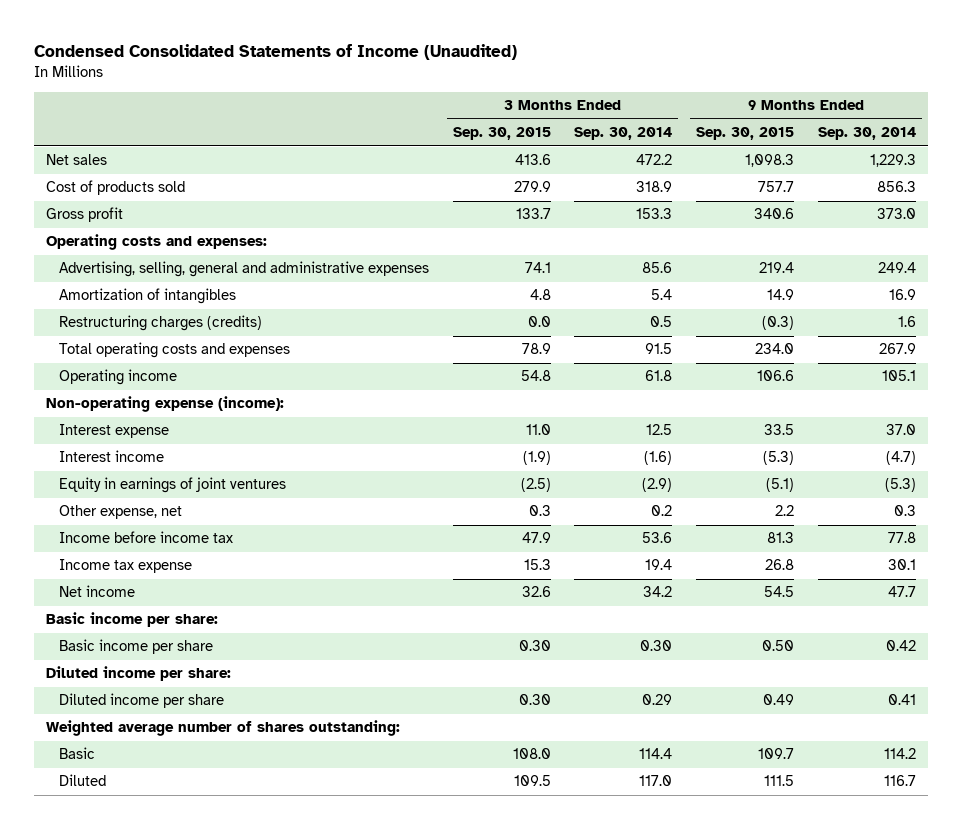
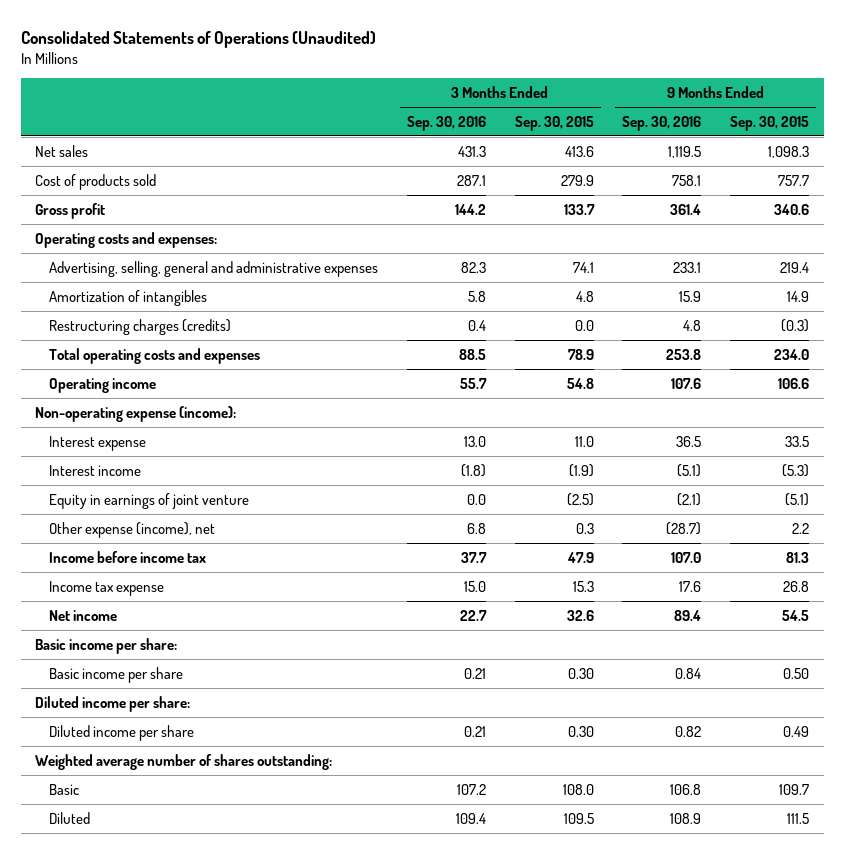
[34,44,518,61] Condensed Consolidated Statements of Income (Unaudited) -> [20,30,376,48] Consolidated Statements of Operations (Unaudited)
[574,127,673,141] Sep. 30, 2014 -> none
[818,127,917,141] Sep. 30, 2014 -> none
none -> [407,115,487,131] Sep. 30, 2016
none -> [622,115,702,131] Sep. 30, 2016
[58,477,286,494] Equity in earnings of joint ventures -> [49,492,250,509] Equity in earnings of joint venture
[58,505,182,520] Other expense, net -> [49,521,216,538] Other expense (income), net

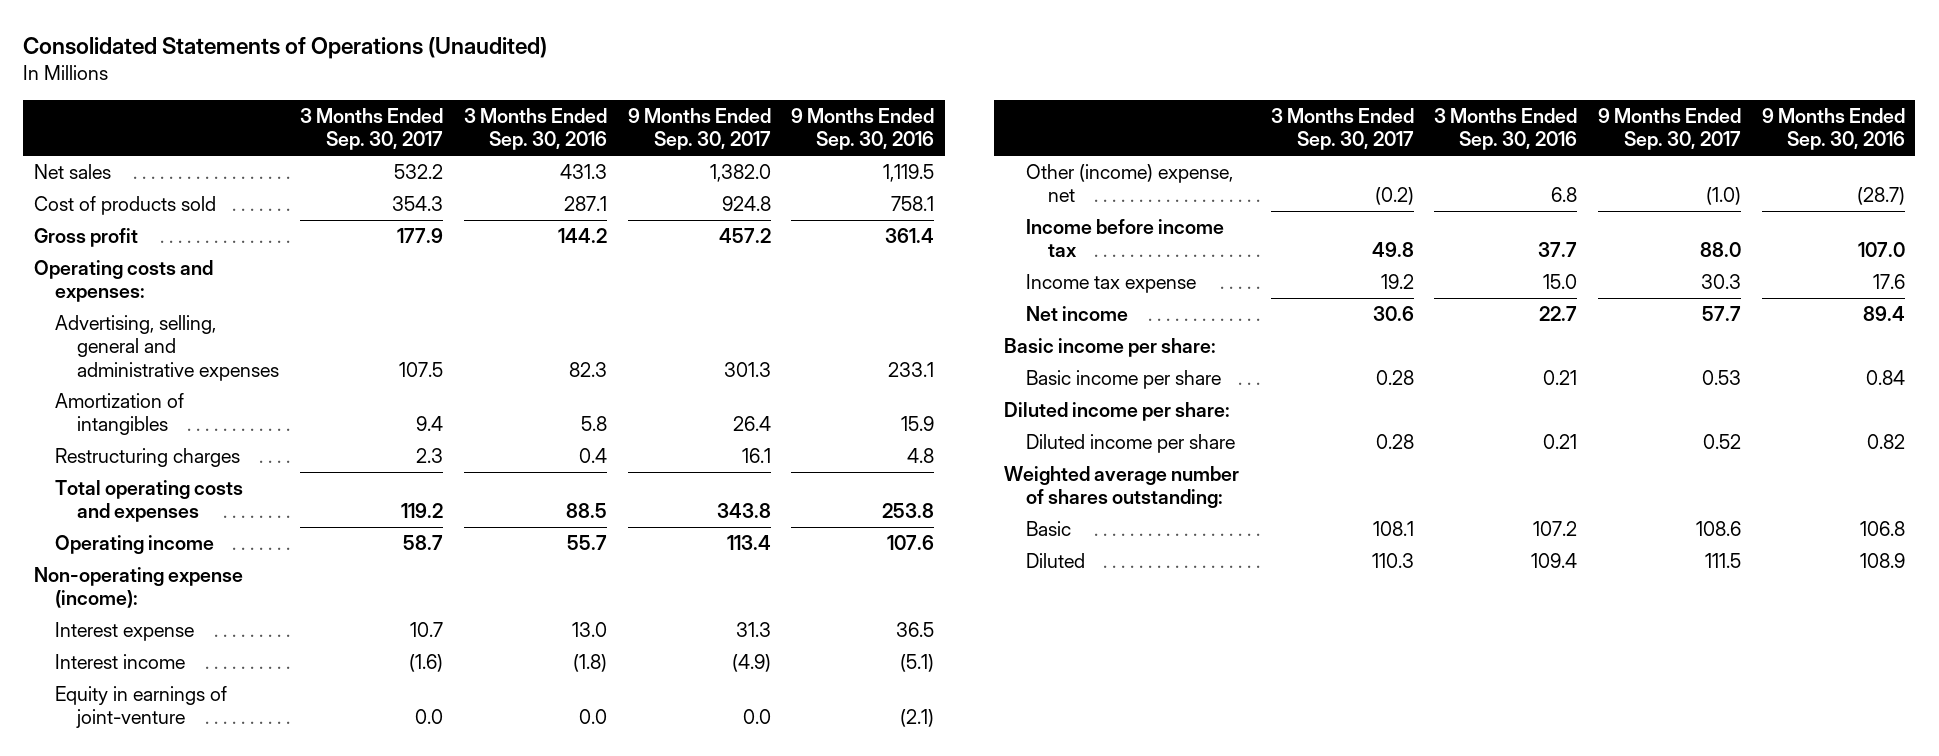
[514,115,594,131] Sep. 30, 2015 -> none
[730,115,810,131] Sep. 30, 2015 -> none
none -> [299,108,443,151] 3 Months Ended Sep. 30, 2017
none -> [627,108,771,151] 9 Months Ended Sep. 30, 2017
[49,318,232,335] Restructuring charges (credits) -> [55,448,241,468] Restructuring charges
[49,492,250,509] Equity in earnings of joint venture -> [55,686,228,729] Equity in earnings of joint-venture
[49,521,216,538] Other expense (income), net -> [1026,164,1234,203] Other (income) expense, net

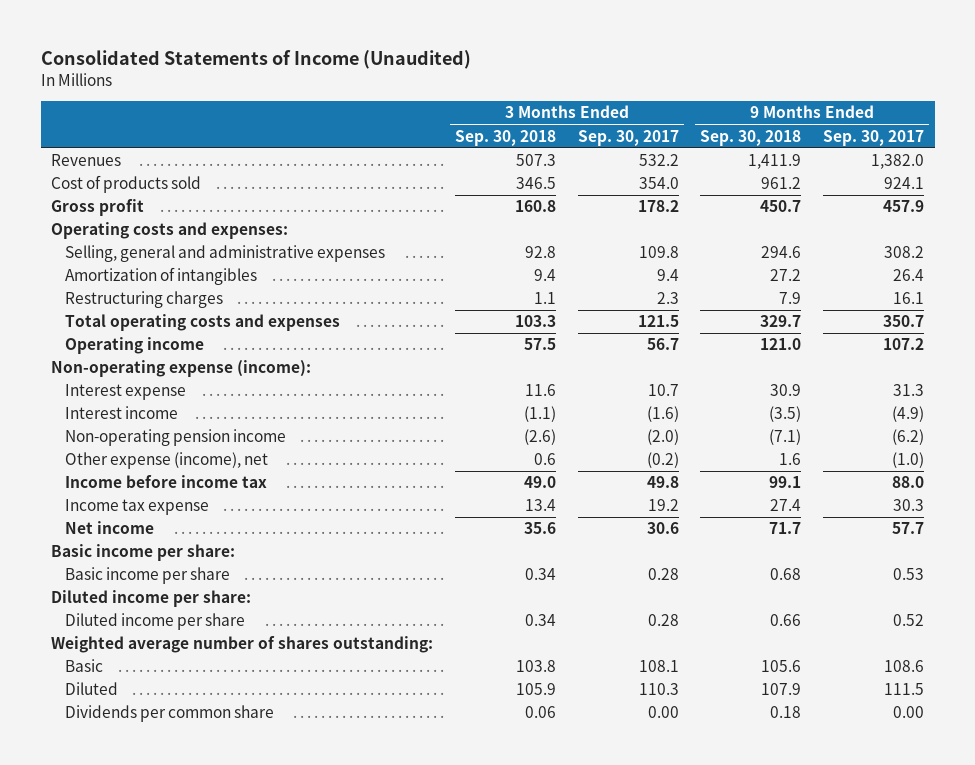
[23,36,548,59] Consolidated Statements of Operations (Unaudited) -> [40,49,471,69] Consolidated Statements of Income (Unaudited)
[463,108,607,151] 3 Months Ended Sep. 30, 2016 -> none
[791,108,935,151] 9 Months Ended Sep. 30, 2016 -> none
none -> [454,129,556,146] Sep. 30, 2018
none -> [700,129,802,146] Sep. 30, 2018
[33,164,111,180] Net sales -> [51,154,122,167] Revenues
[391,196,443,212] 354.3 -> [638,177,679,190] 354.0
[721,196,771,212] 924.8 -> [883,177,924,190] 924.1
[396,228,443,244] 177.9 -> [637,200,679,213] 178.2
[718,228,771,244] 457.2 -> [882,200,924,213] 457.9
[55,315,280,381] Advertising, selling, general and administrative expenses -> [65,245,386,263] Selling, general and administrative expenses
[398,361,443,377] 107.5 -> [638,246,679,259] 109.8
[723,361,771,377] 301.3 -> [883,246,924,259] 308.2
[400,503,443,519] 119.2 -> [637,315,679,328] 121.5
[716,503,771,519] 343.8 -> [882,315,924,328] 350.7
[402,535,443,551] 58.7 -> [646,338,679,351] 56.7
[726,535,771,551] 113.4 -> [882,338,924,351] 107.2
[55,686,228,729] Equity in earnings of joint-venture -> none
none -> [65,429,287,447] Non-operating pension income
[1026,164,1234,203] Other (income) expense, net -> [65,452,269,470] Other expense (income), net
none -> [65,705,275,723] Dividends per common share

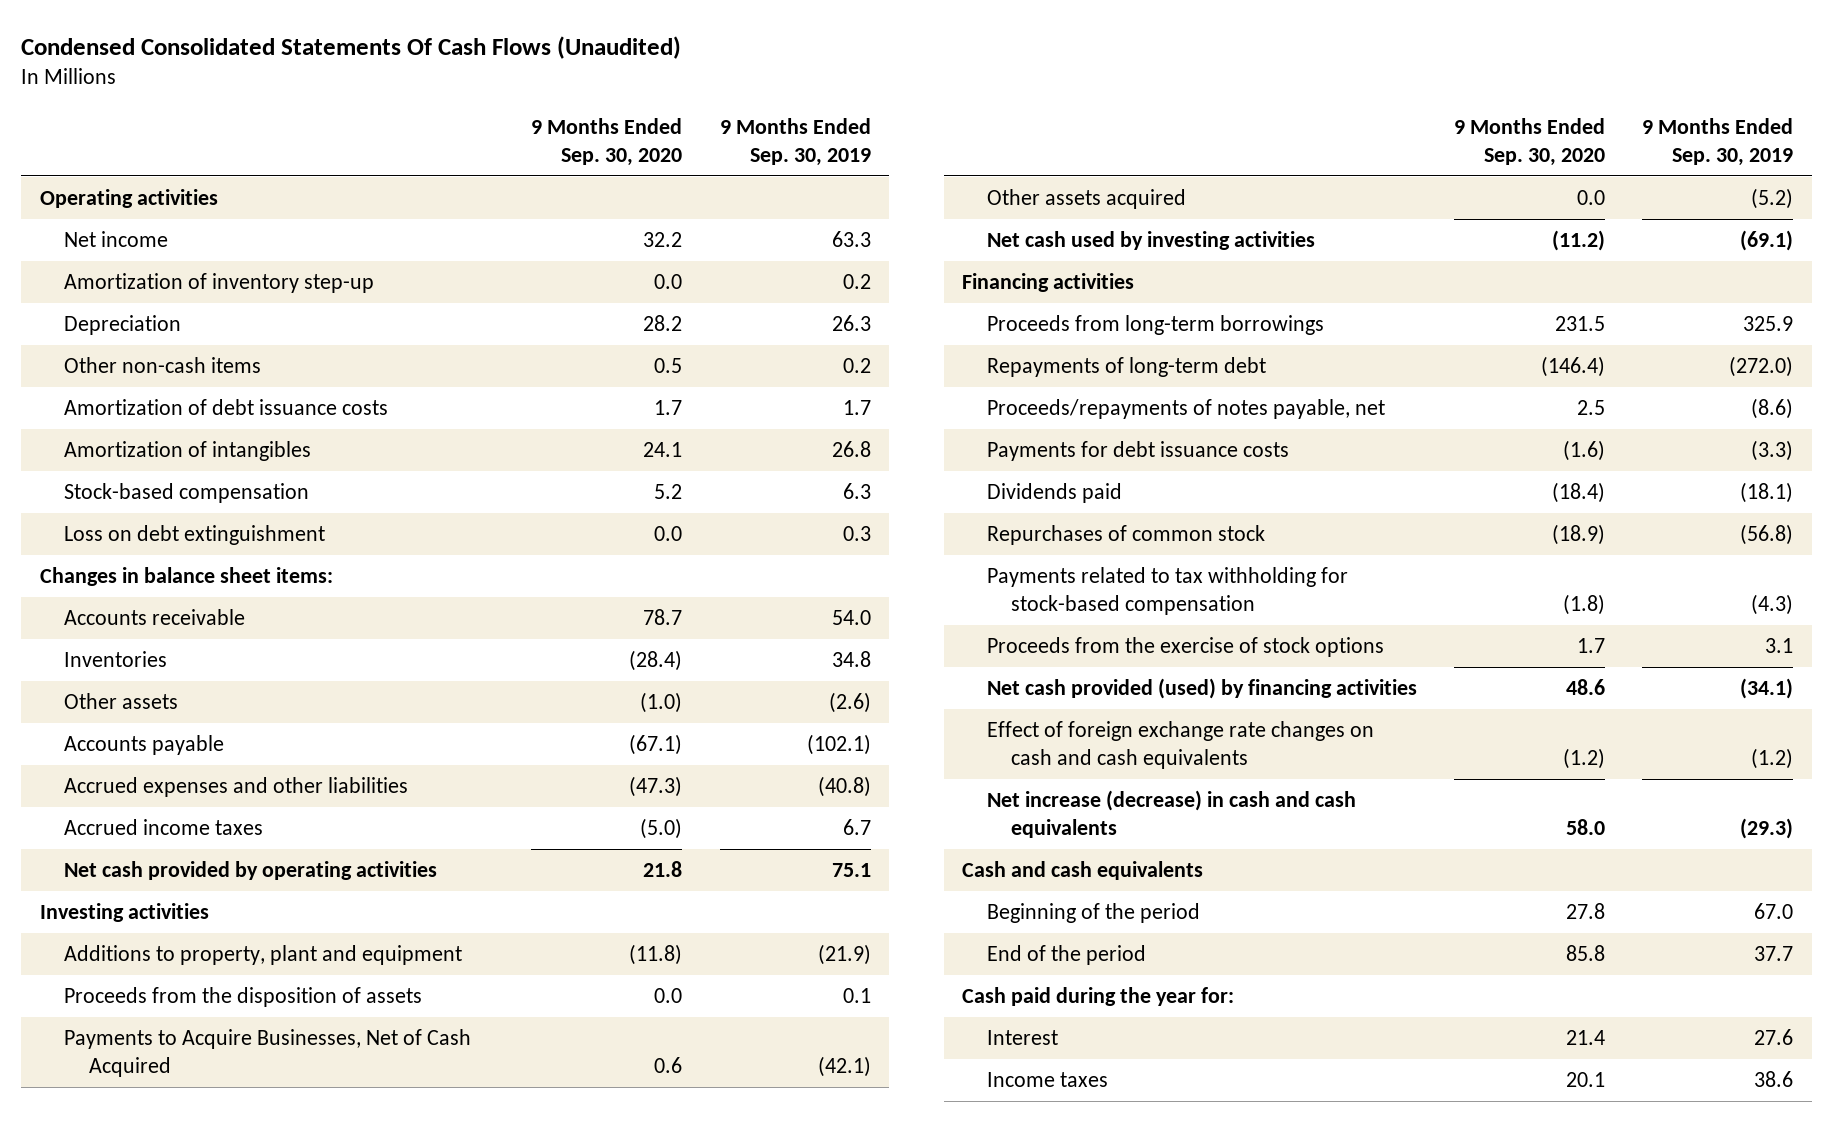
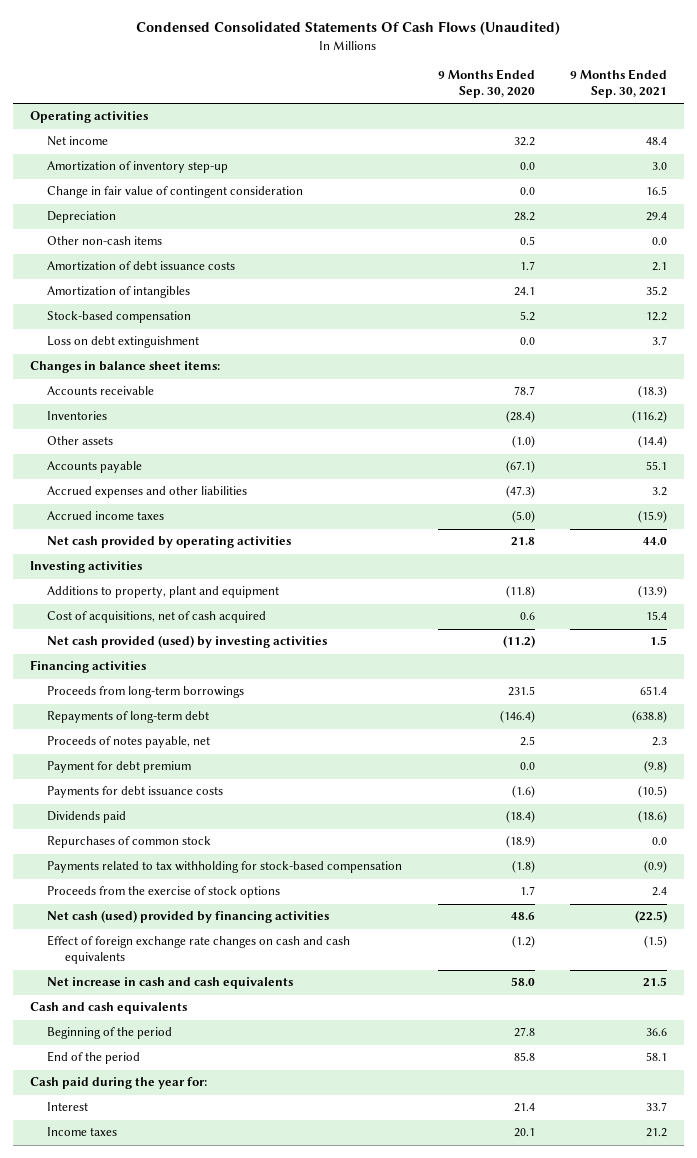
[719,118,871,166] 9 Months Ended Sep. 30, 2019 -> none
none -> [569,68,667,98] 9 Months Ended Sep. 30, 2021
none -> [47,186,304,199] Change in fair value of contingent consideration
[64,987,423,1008] Proceeds from the disposition of assets -> none
[986,189,1186,210] Other assets acquired -> none
[64,1029,472,1077] Payments to Acquire Businesses, Net of Cash Acquired -> [47,611,267,624] Cost of acquisitions, net of cash acquired
[986,231,1315,251] Net cash used by investing activities -> [47,635,328,649] Net cash provided (used) by investing activities
[986,399,1385,420] Proceeds/repayments of notes payable, net -> [47,736,211,749] Proceeds of notes payable, net
none -> [47,761,192,774] Payment for debt premium
[986,678,1417,700] Net cash provided (used) by financing activities -> [47,910,330,924] Net cash (used) provided by financing activities
[986,790,1356,838] Net increase (decrease) in cash and cash equivalents -> [47,977,294,990] Net increase in cash and cash equivalents

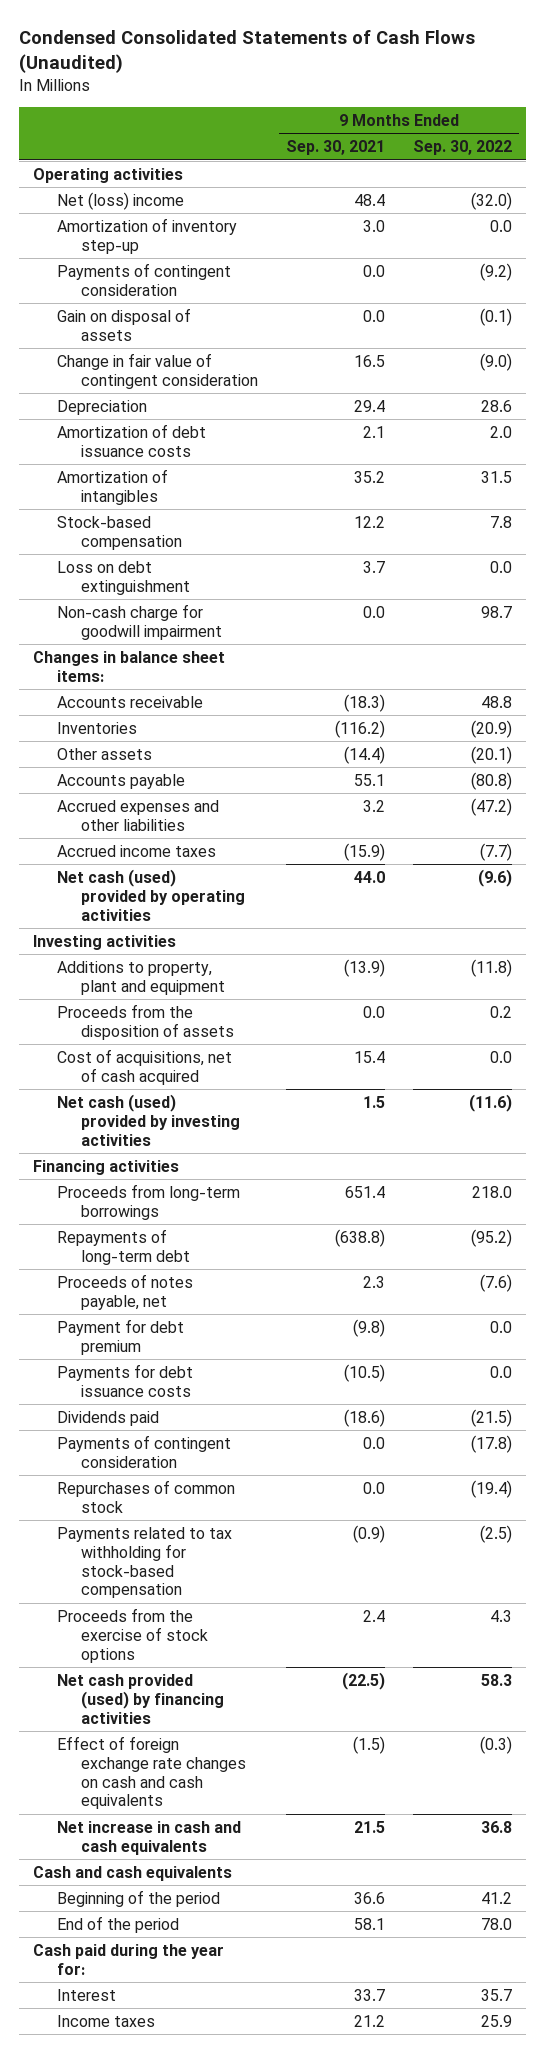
[136,21,561,36] Condensed Consolidated Statements Of Cash Flows (Unaudited) -> [19,30,476,74] Condensed Consolidated Statements of Cash Flows (Unaudited)
[437,68,535,98] 9 Months Ended Sep. 30, 2020 -> none
none -> [413,140,513,156] Sep. 30, 2022
[47,136,109,147] Net income -> [57,191,185,210] Net (loss) income
none -> [57,262,232,296] Payments of contingent consideration
none -> [57,307,192,341] Gain on disposal of assets
[47,236,163,246] Other non-cash items -> none
none -> [57,603,223,640] Non-cash charge for goodwill impairment
[47,536,292,549] Net cash provided by operating activities -> [57,868,246,921] Net cash (used) provided by operating activities
none -> [57,1003,235,1040] Proceeds from the disposition of assets
[47,635,328,649] Net cash provided (used) by investing activities -> [57,1093,241,1146] Net cash (used) provided by investing activities
none -> [57,1434,232,1468] Payments of contingent consideration
[47,910,330,924] Net cash (used) provided by financing activities -> [57,1673,225,1724] Net cash provided (used) by financing activities

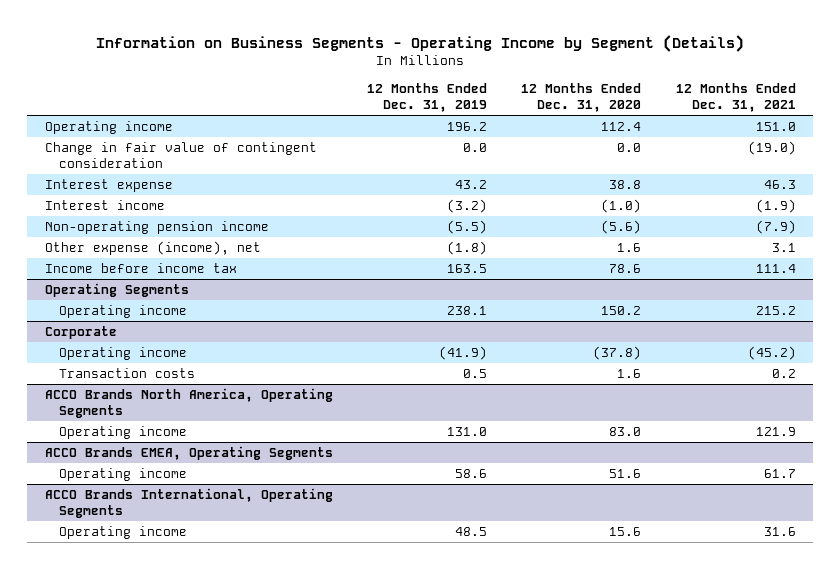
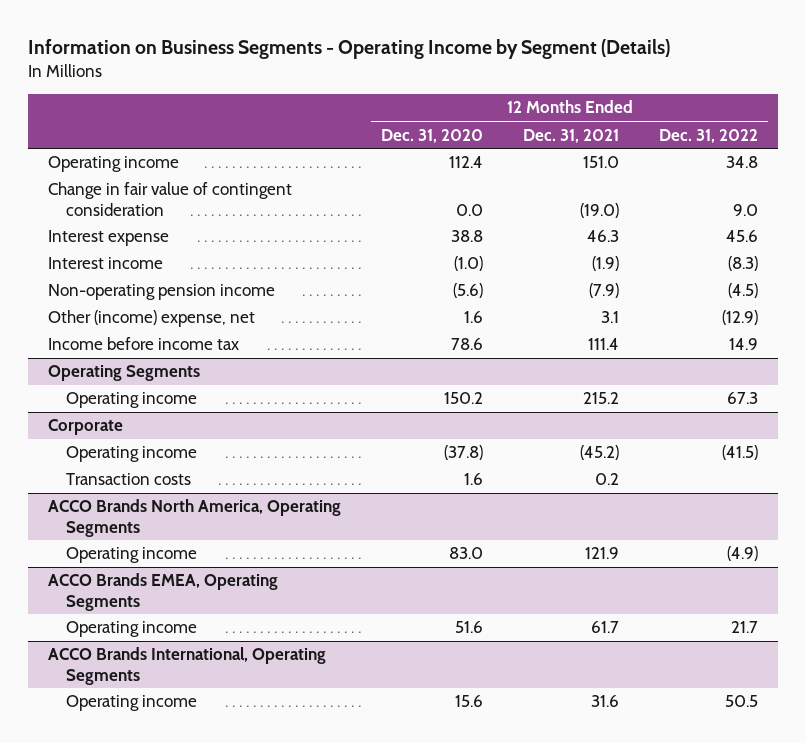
[366,83,487,113] 12 Months Ended Dec. 31, 2019 -> none
none -> [659,128,759,143] Dec. 31, 2022
[44,241,261,256] Other expense (income), net -> [48,310,256,328] Other (income) expense, net

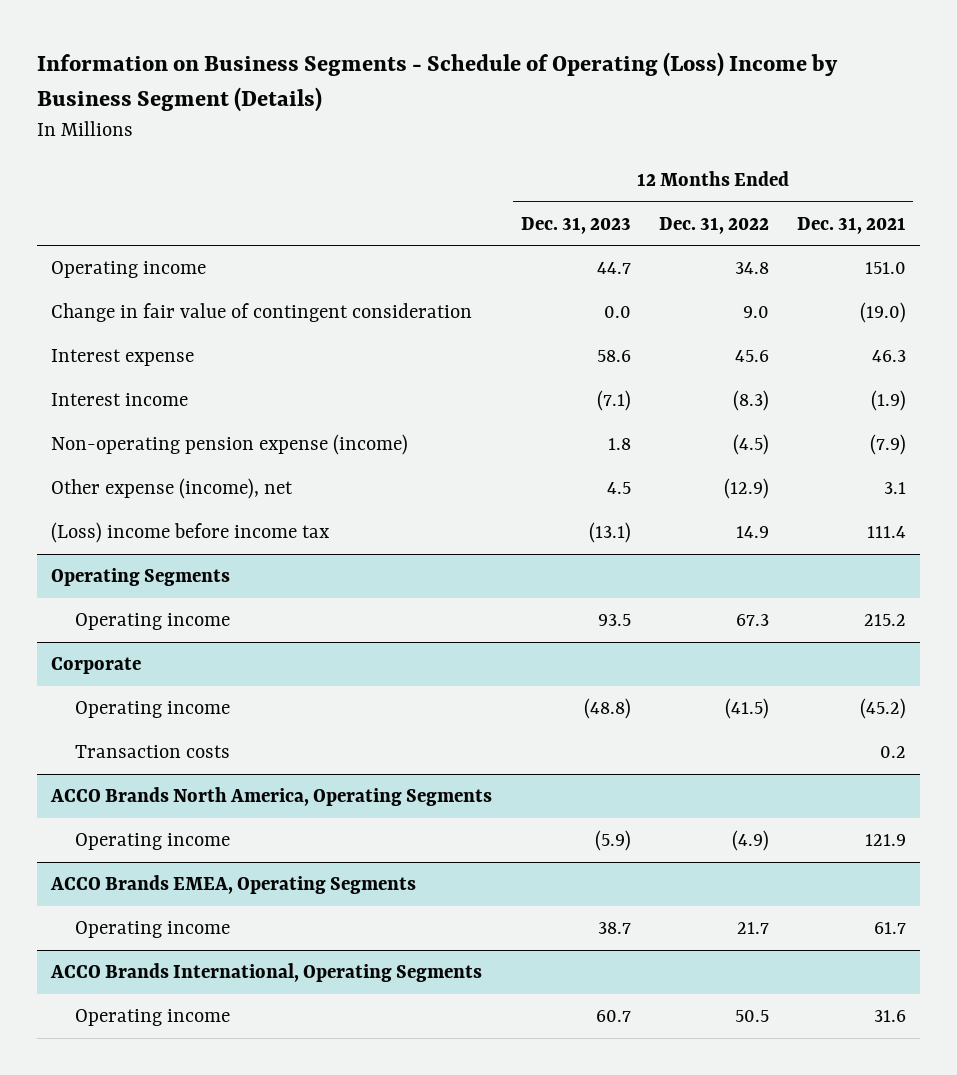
[28,39,671,60] Information on Business Segments - Operating Income by Segment (Details) -> [37,52,839,112] Information on Business Segments - Schedule of Operating (Loss) Income by Business Segment (Details)
[381,128,484,143] Dec. 31, 2020 -> none
none -> [520,216,631,234] Dec. 31, 2023
[48,284,276,301] Non-operating pension income -> [51,434,409,456] Non-operating pension expense (income)
[48,310,256,328] Other (income) expense, net -> [51,478,294,500] Other expense (income), net
[48,337,240,351] Income before income tax -> [51,522,330,544] (Loss) income before income tax

